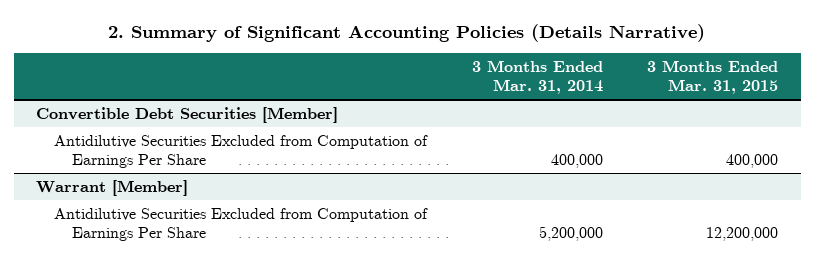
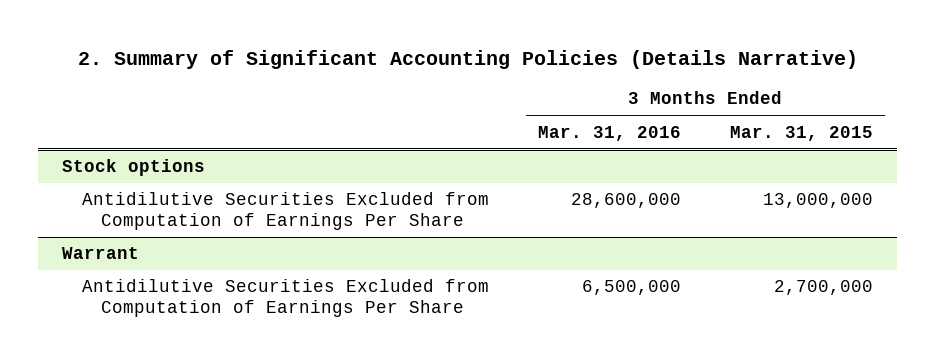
[471,60,603,95] 3 Months Ended Mar. 31, 2014 -> none
none -> [537,125,681,141] Mar. 31, 2016
[36,106,339,123] Convertible Debt Securities [Member] -> none
none -> [62,159,206,177] Stock options
[726,153,779,168] 400,000 -> [762,193,873,209] 13,000,000
[36,179,189,196] Warrant [Member] -> [62,247,140,260] Warrant
[706,226,779,241] 12,200,000 -> [773,280,873,296] 2,700,000

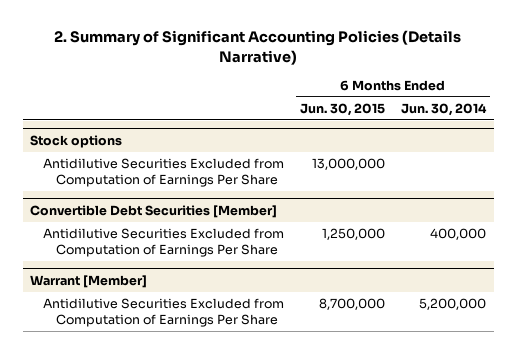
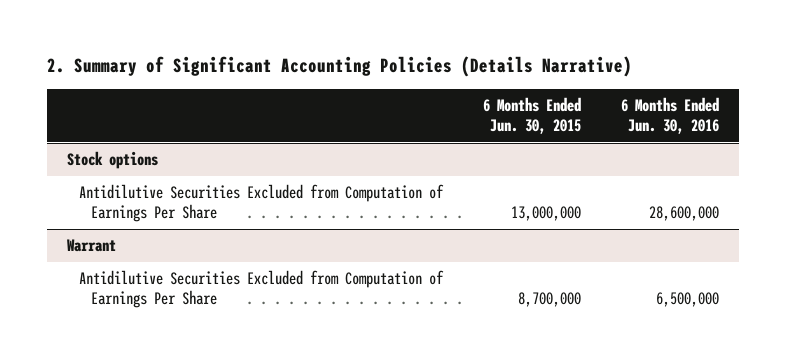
[401,102,488,116] Jun. 30, 2014 -> none
none -> [620,96,719,135] 6 Months Ended Jun. 30, 2016
[30,204,278,218] Convertible Debt Securities [Member] -> none
[43,227,285,257] Antidilutive Securities Excluded from Computation of Earnings Per Share -> none
[30,274,148,288] Warrant [Member] -> [67,238,117,252] Warrant

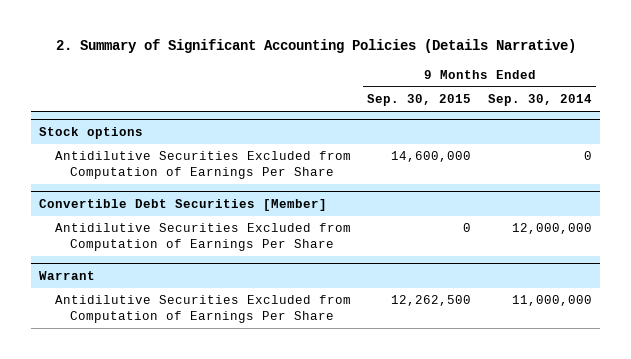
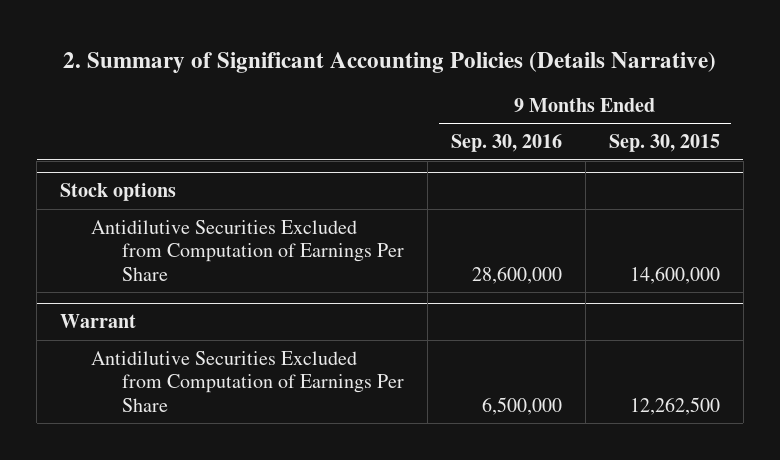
[487,93,592,106] Sep. 30, 2014 -> none
none -> [450,134,562,153] Sep. 30, 2016
[39,198,328,211] Convertible Debt Securities [Member] -> none
[54,223,351,251] Antidilutive Securities Excluded from Computation of Earnings Per Share -> none

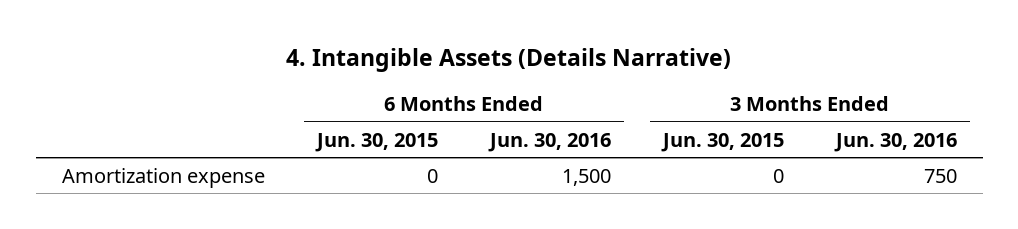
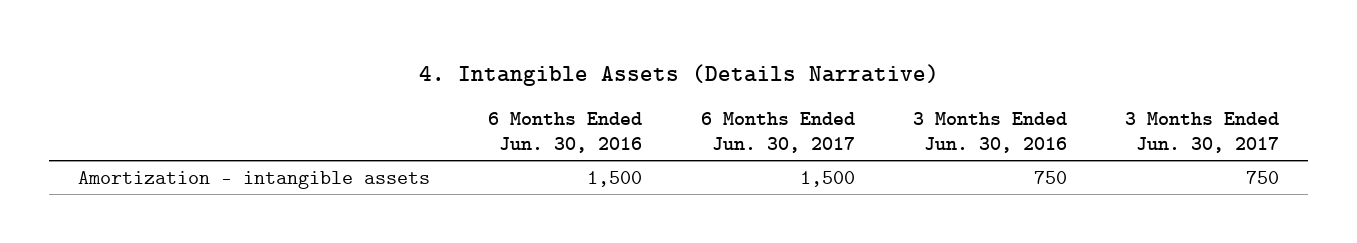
[314,132,438,152] Jun. 30, 2015 -> none
[660,132,784,152] Jun. 30, 2015 -> none
none -> [700,112,855,153] 6 Months Ended Jun. 30, 2017
none -> [1125,112,1280,153] 3 Months Ended Jun. 30, 2017
[61,167,265,188] Amortization expense -> [78,171,431,190] Amortization - intangible assets

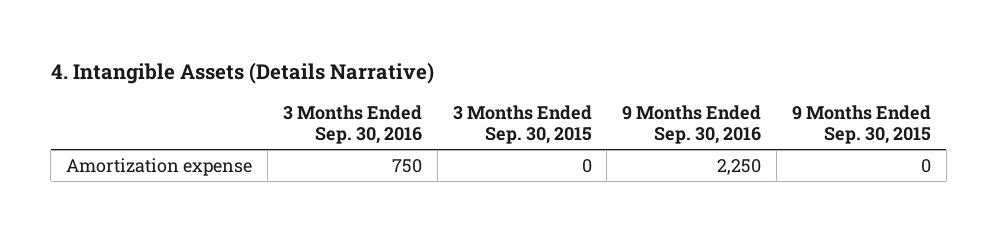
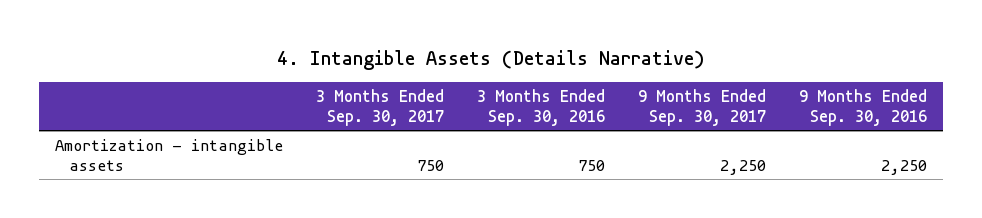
[452,104,592,145] 3 Months Ended Sep. 30, 2015 -> none
[791,104,931,145] 9 Months Ended Sep. 30, 2015 -> none
none -> [316,88,445,126] 3 Months Ended Sep. 30, 2017
none -> [637,88,766,126] 9 Months Ended Sep. 30, 2017
[66,157,253,176] Amortization expense -> [55,138,284,172] Amortization - intangible assets

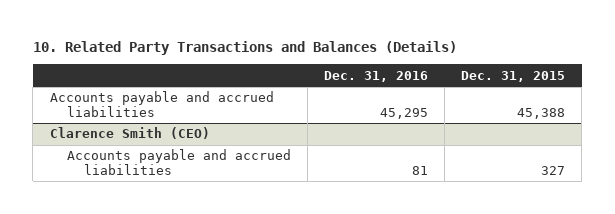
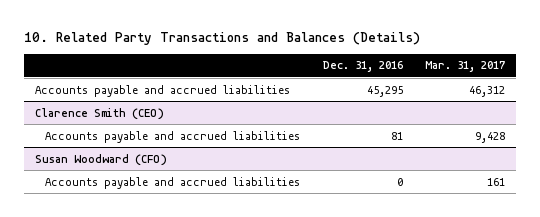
[461,70,566,82] Dec. 31, 2015 -> none
none -> [424,61,505,73] Mar. 31, 2017
none -> [34,153,167,166] Susan Woodward (CFO)
none -> [45,176,301,189] Accounts payable and accrued liabilities

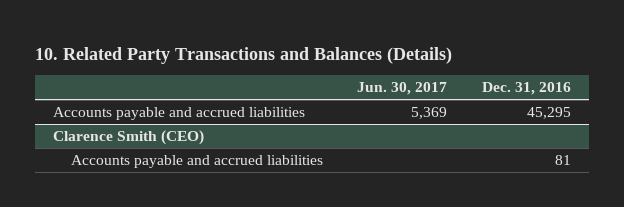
[424,61,505,73] Mar. 31, 2017 -> none
none -> [357,82,448,96] Jun. 30, 2017
[34,153,167,166] Susan Woodward (CFO) -> none
[45,176,301,189] Accounts payable and accrued liabilities -> none

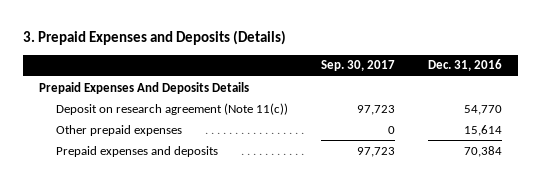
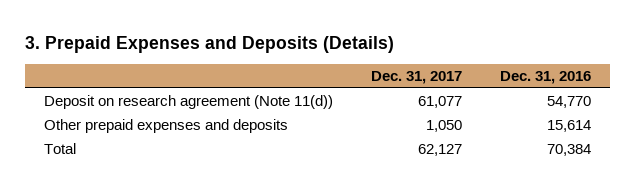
[320,60,395,72] Sep. 30, 2017 -> none
none -> [371,70,463,84] Dec. 31, 2017
[39,81,250,94] Prepaid Expenses And Deposits Details -> none
[55,102,288,115] Deposit on research agreement (Note 11(c)) -> [44,95,334,110] Deposit on research agreement (Note 11(d))
[55,124,182,136] Other prepaid expenses -> [44,119,289,134] Other prepaid expenses and deposits
[55,145,218,157] Prepaid expenses and deposits -> [44,143,77,155] Total

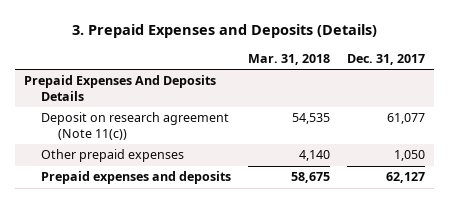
[499,70,591,84] Dec. 31, 2016 -> none
none -> [248,53,331,65] Mar. 31, 2018
none -> [24,75,217,101] Prepaid Expenses And Deposits Details
[44,95,334,110] Deposit on research agreement (Note 11(d)) -> [40,112,229,140] Deposit on research agreement (Note 11(c))
[44,119,289,134] Other prepaid expenses and deposits -> [40,149,184,163] Other prepaid expenses
[44,143,77,155] Total -> [40,171,231,185] Prepaid expenses and deposits

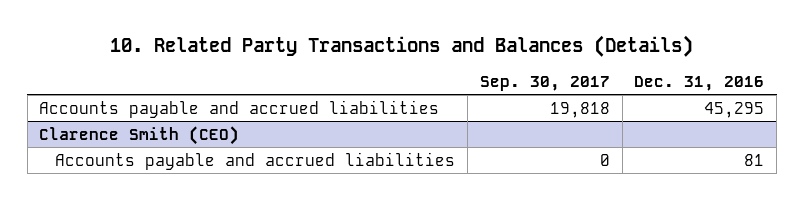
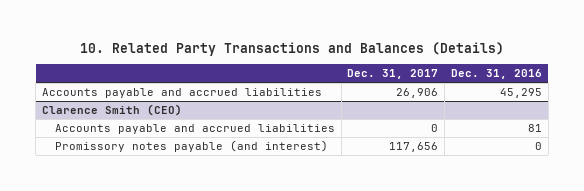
[479,75,610,91] Sep. 30, 2017 -> none
none -> [347,69,439,80] Dec. 31, 2017
none -> [54,140,328,153] Promissory notes payable (and interest)

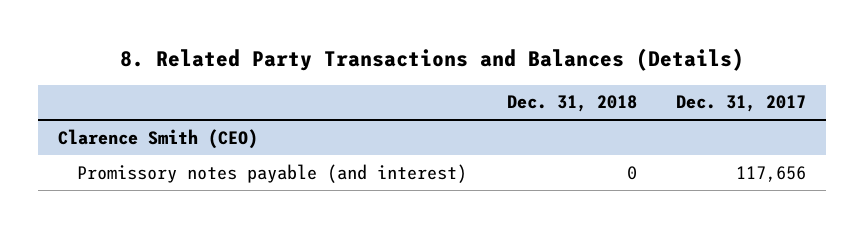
[79,41,504,56] 10. Related Party Transactions and Balances (Details) -> [120,48,745,72] 8. Related Party Transactions and Balances (Details)
[450,69,542,80] Dec. 31, 2016 -> none
none -> [506,95,637,113] Dec. 31, 2018
[41,88,322,99] Accounts payable and accrued liabilities -> none
[54,124,335,135] Accounts payable and accrued liabilities -> none

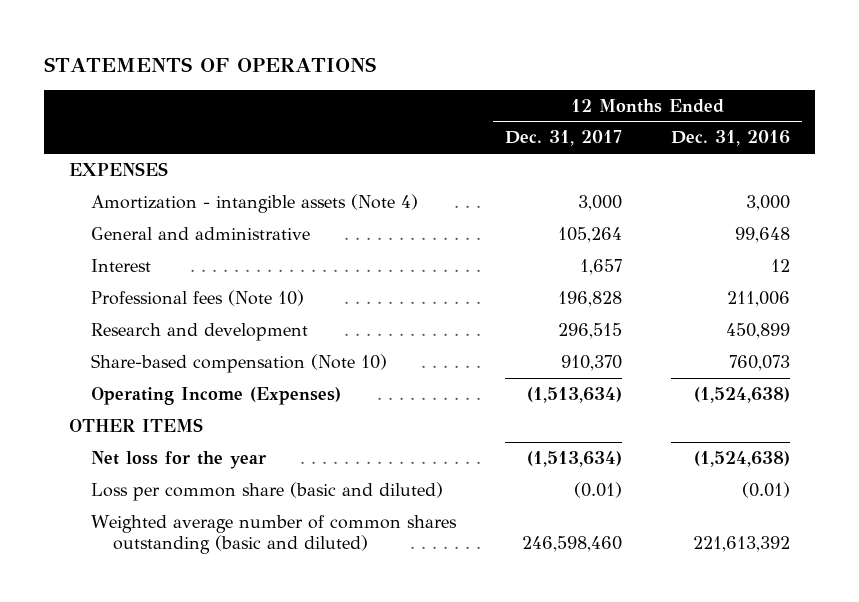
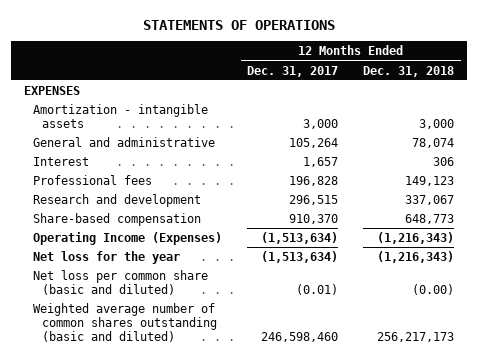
[671,130,791,147] Dec. 31, 2016 -> none
none -> [363,65,455,77] Dec. 31, 2018
[91,194,419,214] Amortization - intangible assets (Note 4) -> [33,103,209,129] Amortization - intangible assets
[91,290,305,307] Professional fees (Note 10) -> [33,174,153,185] Professional fees
[91,354,388,374] Share-based compensation (Note 10) -> [33,212,202,226] Share-based compensation
[68,418,203,433] OTHER ITEMS -> none
[91,482,444,502] Loss per common share (basic and diluted) -> [33,269,209,296] Net loss per common share (basic and diluted)

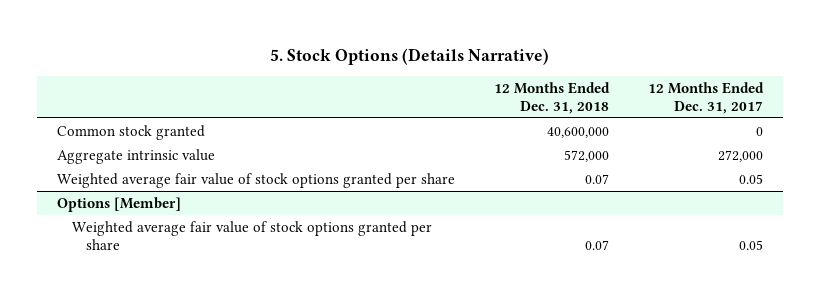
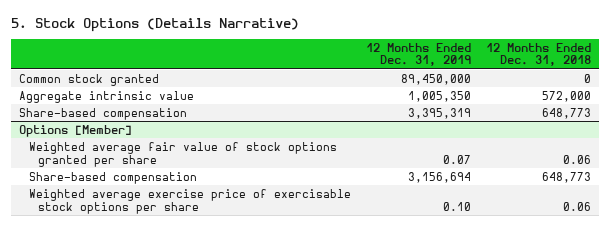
[648,81,765,115] 12 Months Ended Dec. 31, 2017 -> none
none -> [365,42,471,67] 12 Months Ended Dec. 31, 2019
[547,126,610,138] 40,600,000 -> [584,73,592,83] 0
[57,172,456,188] Weighted average fair value of stock options granted per share -> none
none -> [18,107,187,120] Share-based compensation
[585,240,610,251] 0.07 -> [563,154,592,164] 0.06
none -> [28,171,197,184] Share-based compensation
none -> [28,188,351,214] Weighted average exercise price of exercisable stock options per share

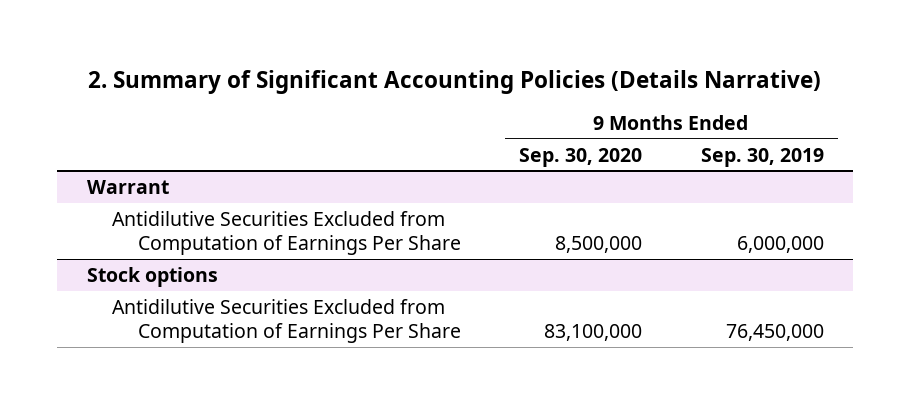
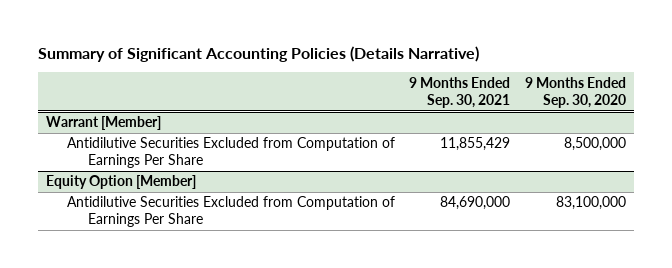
[88,69,822,94] 2. Summary of Significant Accounting Policies (Details Narrative) -> [38,46,480,63] Summary of Significant Accounting Policies (Details Narrative)
[700,147,824,167] Sep. 30, 2019 -> none
none -> [409,76,511,108] 9 Months Ended Sep. 30, 2021
[86,179,169,194] Warrant -> [45,116,161,131] Warrant [Member]
[86,266,218,287] Stock options -> [45,175,196,190] Equity Option [Member]

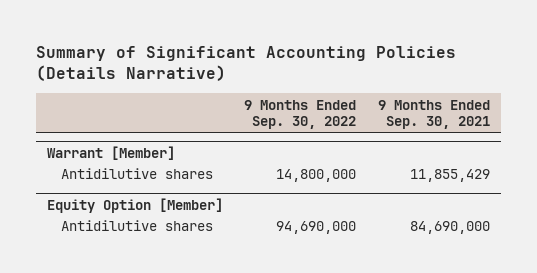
[525,76,627,108] 9 Months Ended Sep. 30, 2020 -> none
none -> [244,99,357,130] 9 Months Ended Sep. 30, 2022
[66,137,395,169] Antidilutive Securities Excluded from Computation of Earnings Per Share -> [60,168,213,180] Antidilutive shares
[66,196,395,228] Antidilutive Securities Excluded from Computation of Earnings Per Share -> [60,220,213,232] Antidilutive shares

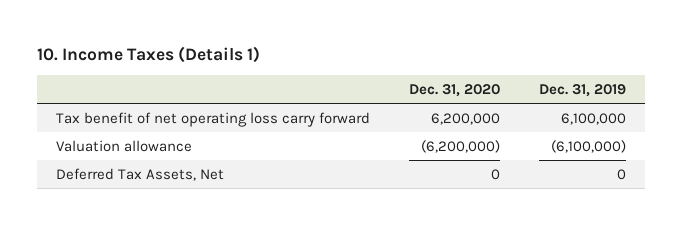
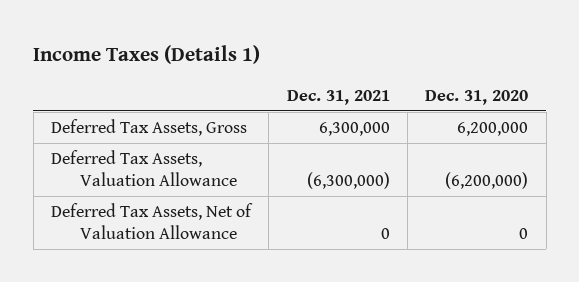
[36,46,260,64] 10. Income Taxes (Details 1) -> [33,45,261,65] Income Taxes (Details 1)
[538,84,626,98] Dec. 31, 2019 -> none
none -> [286,89,390,105] Dec. 31, 2021
[56,111,371,127] Tax benefit of net operating loss carry forward -> [50,119,247,137] Deferred Tax Assets, Gross
[56,139,193,152] Valuation allowance -> [50,150,237,186] Deferred Tax Assets, Valuation Allowance
[56,167,225,181] Deferred Tax Assets, Net -> [50,203,253,239] Deferred Tax Assets, Net of Valuation Allowance

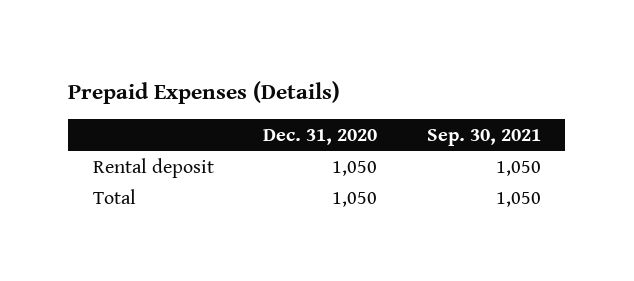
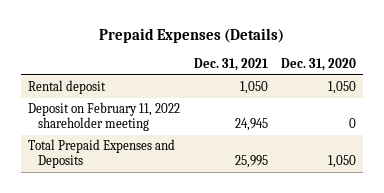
[426,128,541,146] Sep. 30, 2021 -> none
none -> [193,57,268,71] Dec. 31, 2021
none -> [27,102,180,132] Deposit on February 11, 2022 shareholder meeting
[93,188,137,204] Total -> [27,139,175,169] Total Prepaid Expenses and Deposits

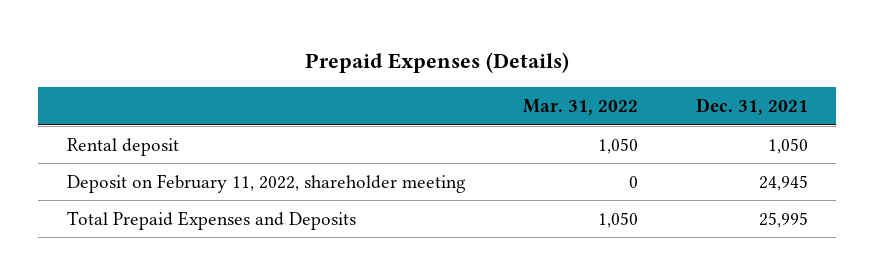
[281,57,357,71] Dec. 31, 2020 -> none
none -> [523,99,639,116] Mar. 31, 2022
[27,102,180,132] Deposit on February 11, 2022 shareholder meeting -> [66,173,466,193] Deposit on February 11, 2022, shareholder meeting

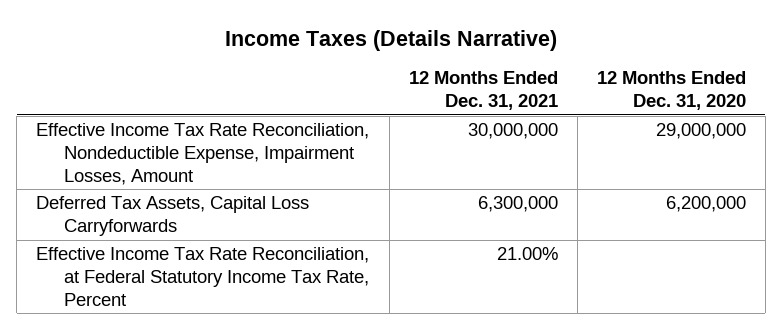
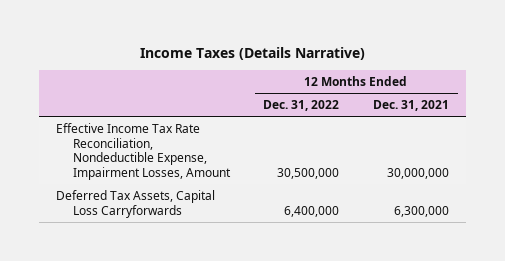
[596,71,746,111] 12 Months Ended Dec. 31, 2020 -> none
none -> [263,100,340,112] Dec. 31, 2022
[36,247,370,306] Effective Income Tax Rate Reconciliation, at Federal Statutory Income Tax Rate, Percent -> none

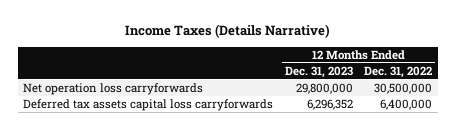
[373,100,450,112] Dec. 31, 2021 -> none
none -> [284,65,353,78] Dec. 31, 2023
[55,122,231,180] Effective Income Tax Rate Reconciliation, Nondeductible Expense, Impairment Losses, Amount -> [23,83,204,96] Net operation loss carryforwards
[55,189,215,218] Deferred Tax Assets, Capital Loss Carryforwards -> [23,99,274,112] Deferred tax assets capital loss carryforwards

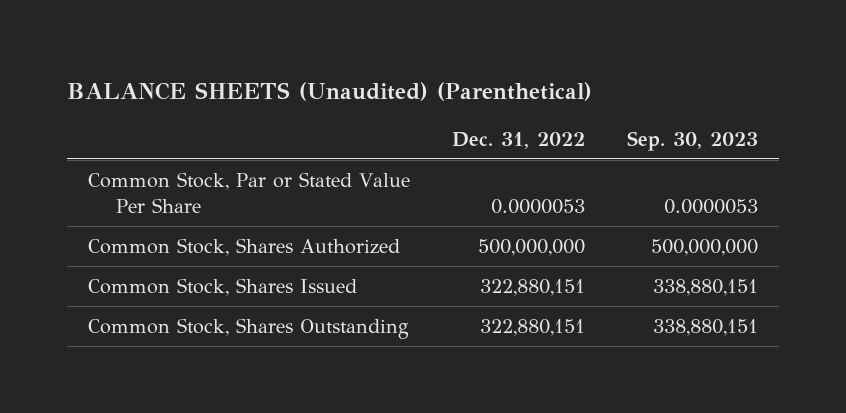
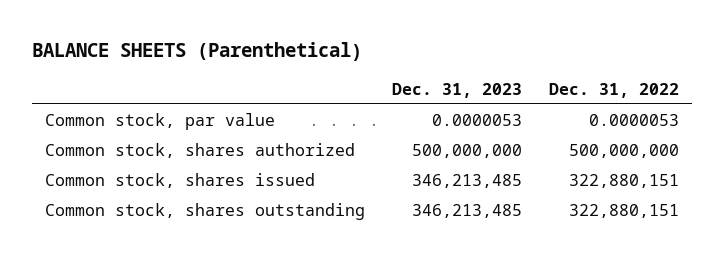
[67,81,593,101] BALANCE SHEETS (Unaudited) (Parenthetical) -> [31,42,362,62] BALANCE SHEETS (Parenthetical)
[626,130,758,151] Sep. 30, 2023 -> none
none -> [392,82,523,98] Dec. 31, 2023
[88,171,411,213] Common Stock, Par or Stated Value Per Share -> [45,112,276,130] Common stock, par value
[88,237,401,256] Common Stock, Shares Authorized -> [45,142,356,158] Common stock, shares authorized
[88,277,358,296] Common Stock, Shares Issued -> [45,172,316,188] Common stock, shares issued
[88,317,410,339] Common Stock, Shares Outstanding -> [45,202,366,220] Common stock, shares outstanding

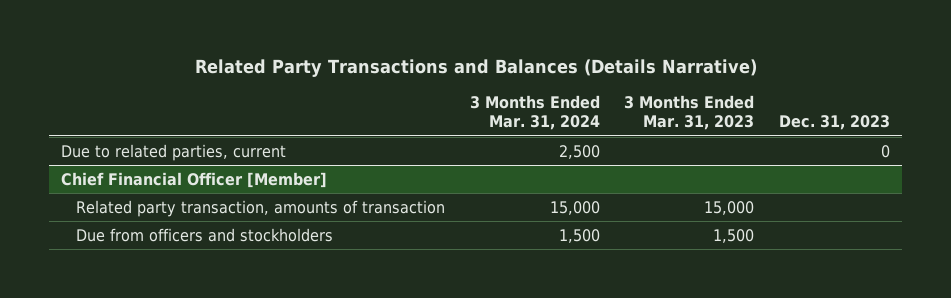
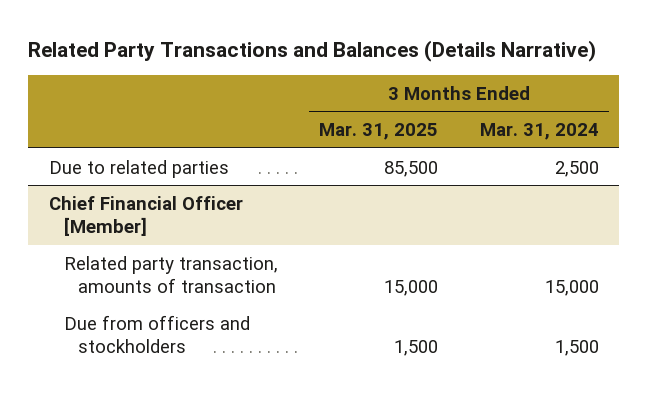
[624,95,755,131] 3 Months Ended Mar. 31, 2023 -> none
[779,115,891,131] Dec. 31, 2023 -> none
none -> [319,123,439,141] Mar. 31, 2025
[61,143,287,161] Due to related parties, current -> [49,159,230,178] Due to related parties

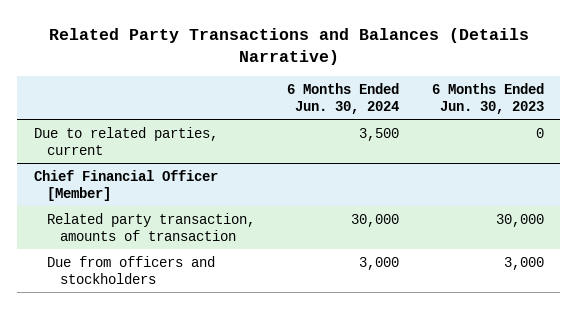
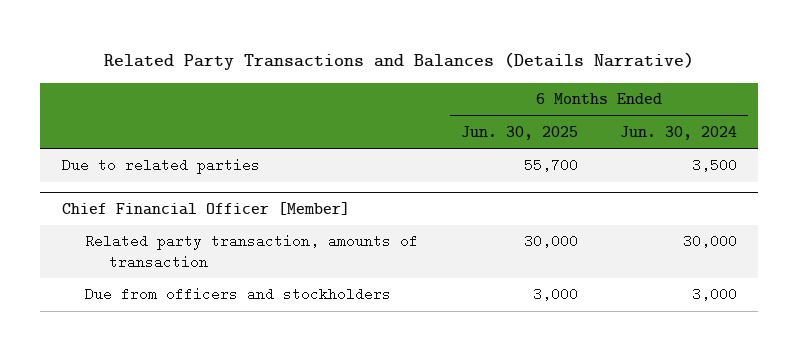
[431,82,544,114] 6 Months Ended Jun. 30, 2023 -> none
none -> [460,126,578,141] Jun. 30, 2025
[33,126,218,155] Due to related parties, current -> [61,158,260,175] Due to related parties

